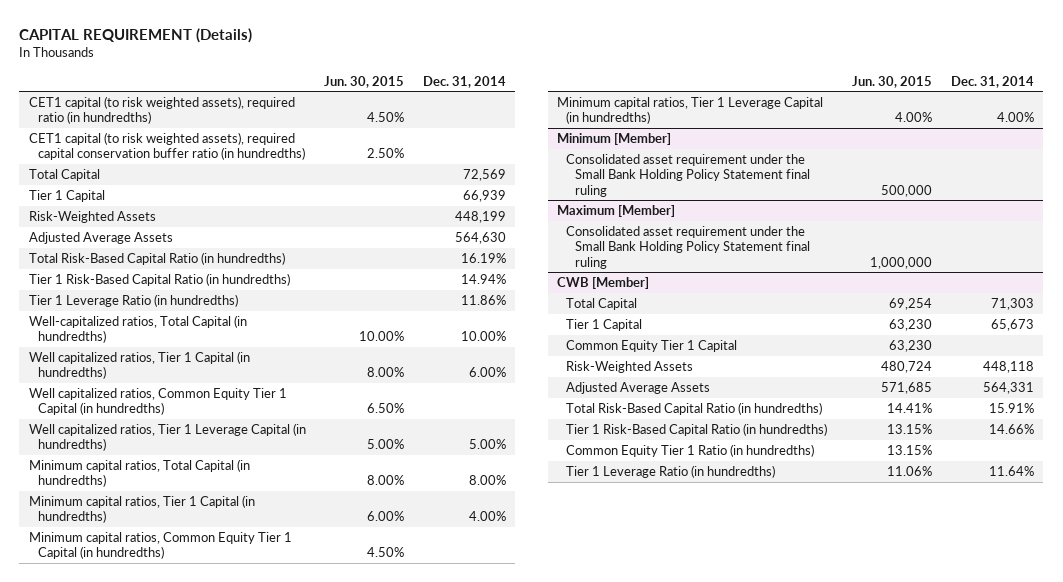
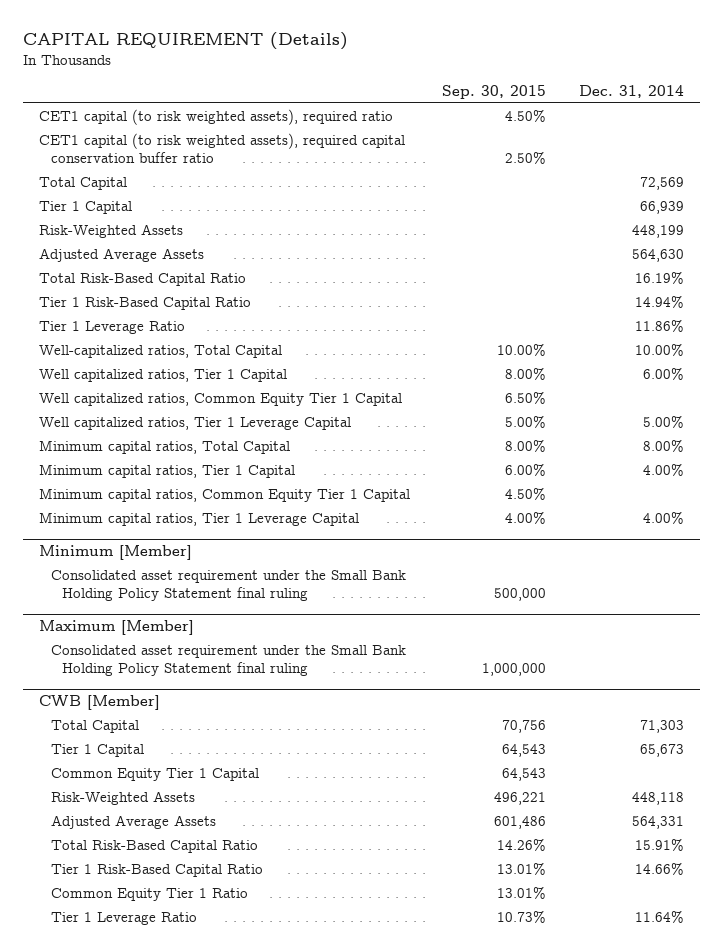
[324,75,405,88] Jun. 30, 2015 -> none
none -> [442,84,547,99] Sep. 30, 2015
[28,96,295,125] CET1 capital (to risk weighted assets), required ratio (in hundredths) -> [38,108,393,125] CET1 capital (to risk weighted assets), required ratio
[28,132,306,161] CET1 capital (to risk weighted assets), required capital conservation buffer ratio (in hundredths) -> [38,132,405,163] CET1 capital (to risk weighted assets), required capital conservation buffer ratio
[28,252,285,266] Total Risk-Based Capital Ratio (in hundredths) -> [38,272,246,286] Total Risk-Based Capital Ratio
[28,273,290,287] Tier 1 Risk-Based Capital Ratio (in hundredths) -> [38,296,251,310] Tier 1 Risk-Based Capital Ratio
[28,294,238,308] Tier 1 Leverage Ratio (in hundredths) -> [38,320,185,334] Tier 1 Leverage Ratio
[28,315,247,344] Well-capitalized ratios, Total Capital (in hundredths) -> [38,344,282,358] Well-capitalized ratios, Total Capital
[28,351,250,380] Well capitalized ratios, Tier 1 Capital (in hundredths) -> [38,368,287,382] Well capitalized ratios, Tier 1 Capital
[28,388,287,416] Well capitalized ratios, Common Equity Tier 1 Capital (in hundredths) -> [38,392,402,406] Well capitalized ratios, Common Equity Tier 1 Capital
[28,423,306,452] Well capitalized ratios, Tier 1 Leverage Capital (in hundredths) -> [38,416,351,430] Well capitalized ratios, Tier 1 Leverage Capital
[28,459,250,488] Minimum capital ratios, Total Capital (in hundredths) -> [38,439,290,454] Minimum capital ratios, Total Capital
[28,495,255,524] Minimum capital ratios, Tier 1 Capital (in hundredths) -> [38,463,295,478] Minimum capital ratios, Tier 1 Capital
[28,532,292,560] Minimum capital ratios, Common Equity Tier 1 Capital (in hundredths) -> [38,487,410,502] Minimum capital ratios, Common Equity Tier 1 Capital
[556,97,823,125] Minimum capital ratios, Tier 1 Leverage Capital (in hundredths) -> [38,511,359,526] Minimum capital ratios, Tier 1 Leverage Capital
[566,402,823,416] Total Risk-Based Capital Ratio (in hundredths) -> [50,839,258,853] Total Risk-Based Capital Ratio
[566,423,828,437] Tier 1 Risk-Based Capital Ratio (in hundredths) -> [50,863,263,877] Tier 1 Risk-Based Capital Ratio
[566,444,815,458] Common Equity Tier 1 Ratio (in hundredths) -> [50,887,248,901] Common Equity Tier 1 Ratio
[566,465,776,479] Tier 1 Leverage Ratio (in hundredths) -> [50,911,197,925] Tier 1 Leverage Ratio

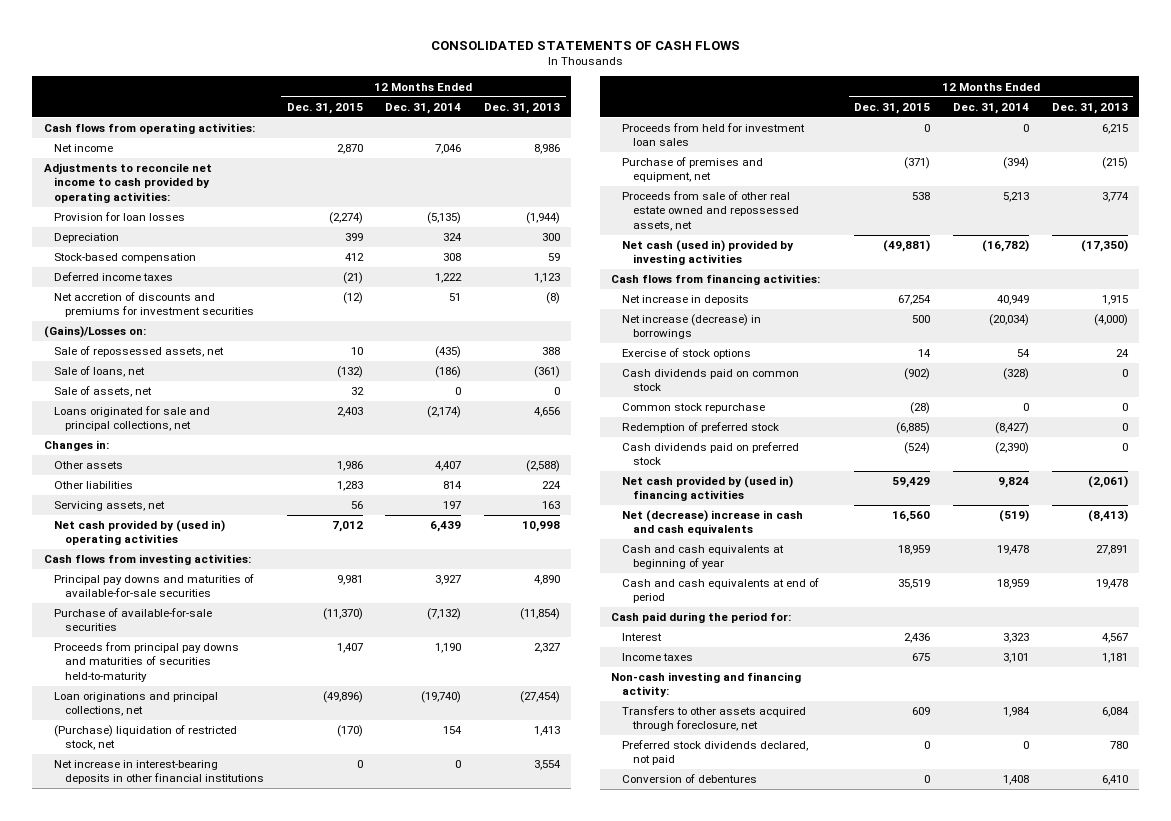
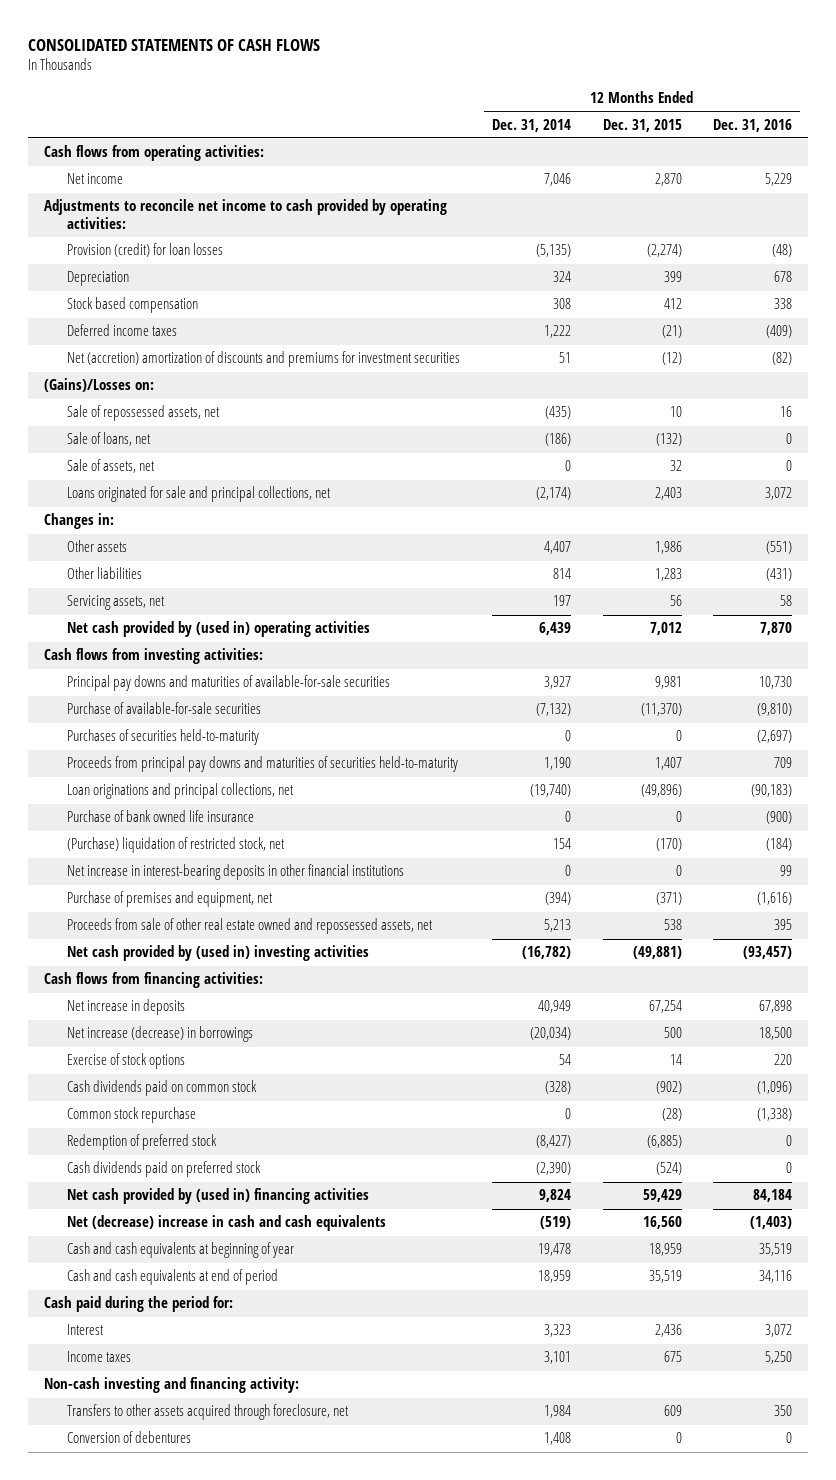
[484,102,561,114] Dec. 31, 2013 -> none
none -> [713,118,793,132] Dec. 31, 2016
[54,212,186,222] Provision for loan losses -> [67,243,224,258] Provision (credit) for loan losses
[54,253,197,264] Stock-based compensation -> [67,297,199,314] Stock based compensation
[54,292,255,318] Net accretion of discounts and premiums for investment securities -> [67,351,461,368] Net (accretion) amortization of discounts and premiums for investment securities
none -> [67,729,260,746] Purchases of securities held-to-maturity
none -> [67,810,255,823] Purchase of bank owned life insurance
[621,123,805,147] Proceeds from held for investment loan sales -> none
[621,240,794,266] Net cash (used in) provided by investing activities -> [67,945,370,962] Net cash provided by (used in) investing activities
[621,740,808,766] Preferred stock dividends declared, not paid -> none

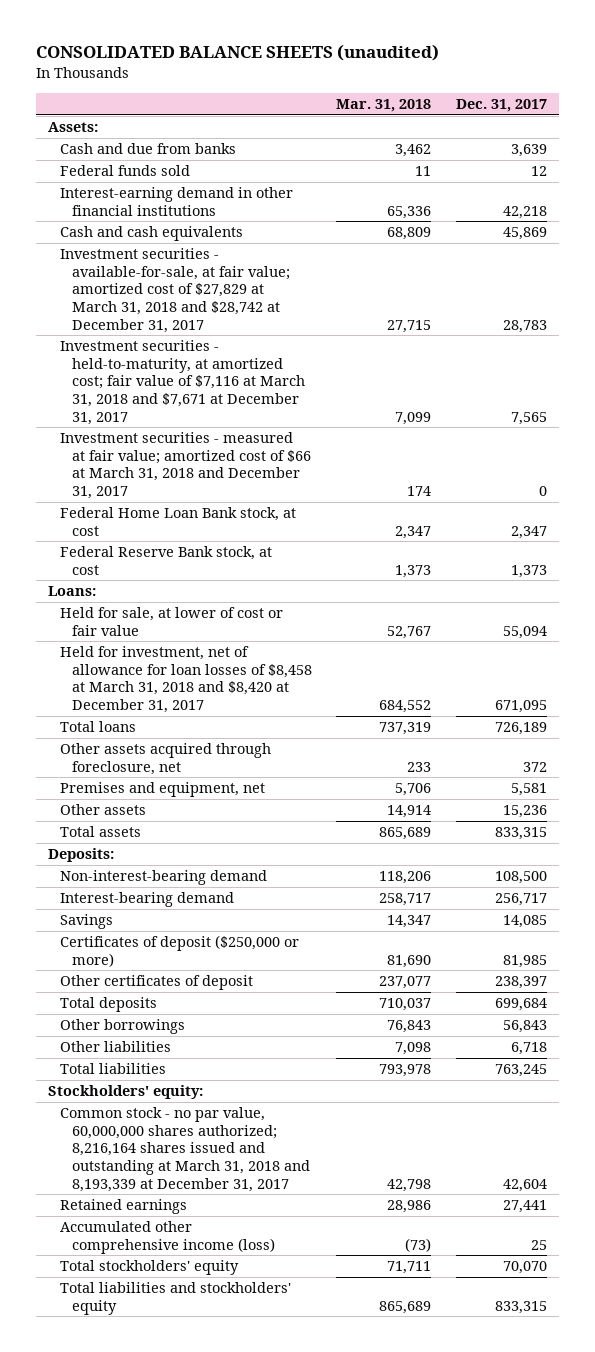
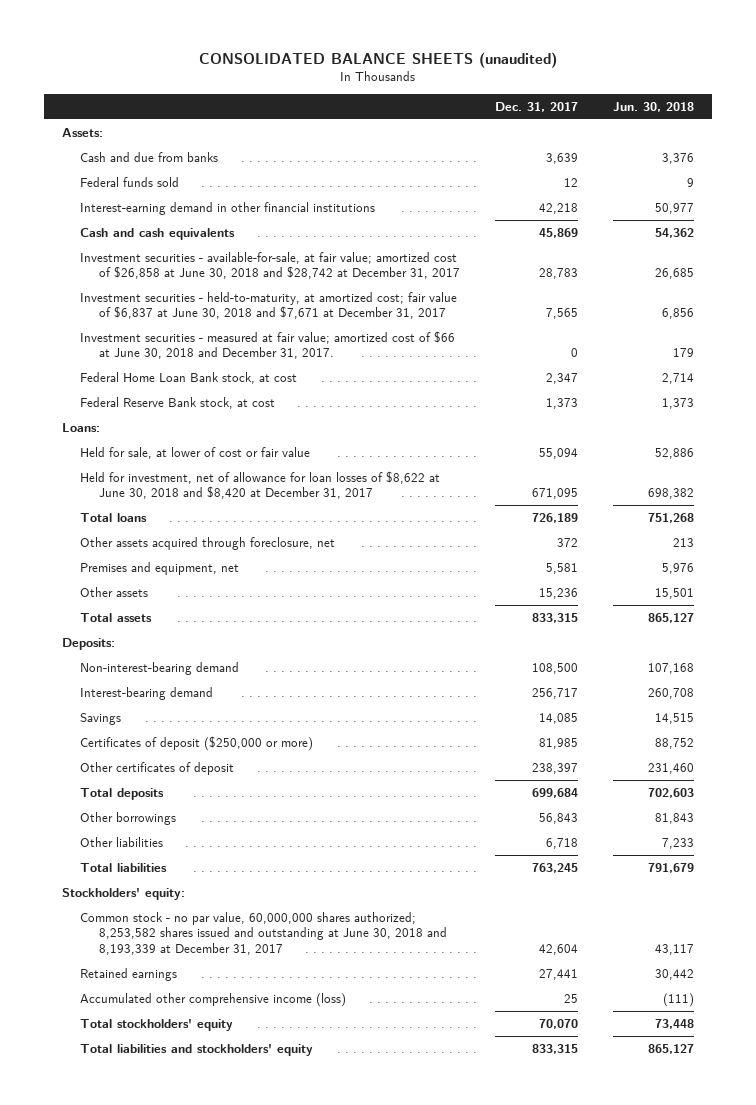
[336,99,432,113] Mar. 31, 2018 -> none
none -> [613,101,695,112] Jun. 30, 2018
[59,248,290,333] Investment securities - available-for-sale, at fair value; amortized cost of $27,829 at March 31, 2018 and $28,742 at December 31, 2017 -> [80,251,460,280] Investment securities - available-for-sale, at fair value; amortized cost of $26,858 at June 30, 2018 and $28,742 at December 31, 2017
[59,340,305,425] Investment securities - held-to-maturity, at amortized cost; fair value of $7,116 at March 31, 2018 and $7,671 at December 31, 2017 -> [80,291,458,320] Investment securities - held-to-maturity, at amortized cost; fair value of $6,837 at June 30, 2018 and $7,671 at December 31, 2017
[59,432,311,500] Investment securities - measured at fair value; amortized cost of $66 at March 31, 2018 and December 31, 2017 -> [80,330,456,360] Investment securities - measured at fair value; amortized cost of $66 at June 30, 2018 and December 31, 2017.
[59,646,312,714] Held for investment, net of allowance for loan losses of $8,458 at March 31, 2018 and $8,420 at December 31, 2017 -> [80,470,441,500] Held for investment, net of allowance for loan losses of $8,622 at June 30, 2018 and $8,420 at December 31, 2017
[59,1107,310,1192] Common stock - no par value, 60,000,000 shares authorized; 8,216,164 shares issued and outstanding at March 31, 2018 and 8,193,339 at December 31, 2017 -> [80,911,447,955] Common stock - no par value, 60,000,000 shares authorized; 8,253,582 shares issued and outstanding at June 30, 2018 and 8,193,339 at December 31, 2017

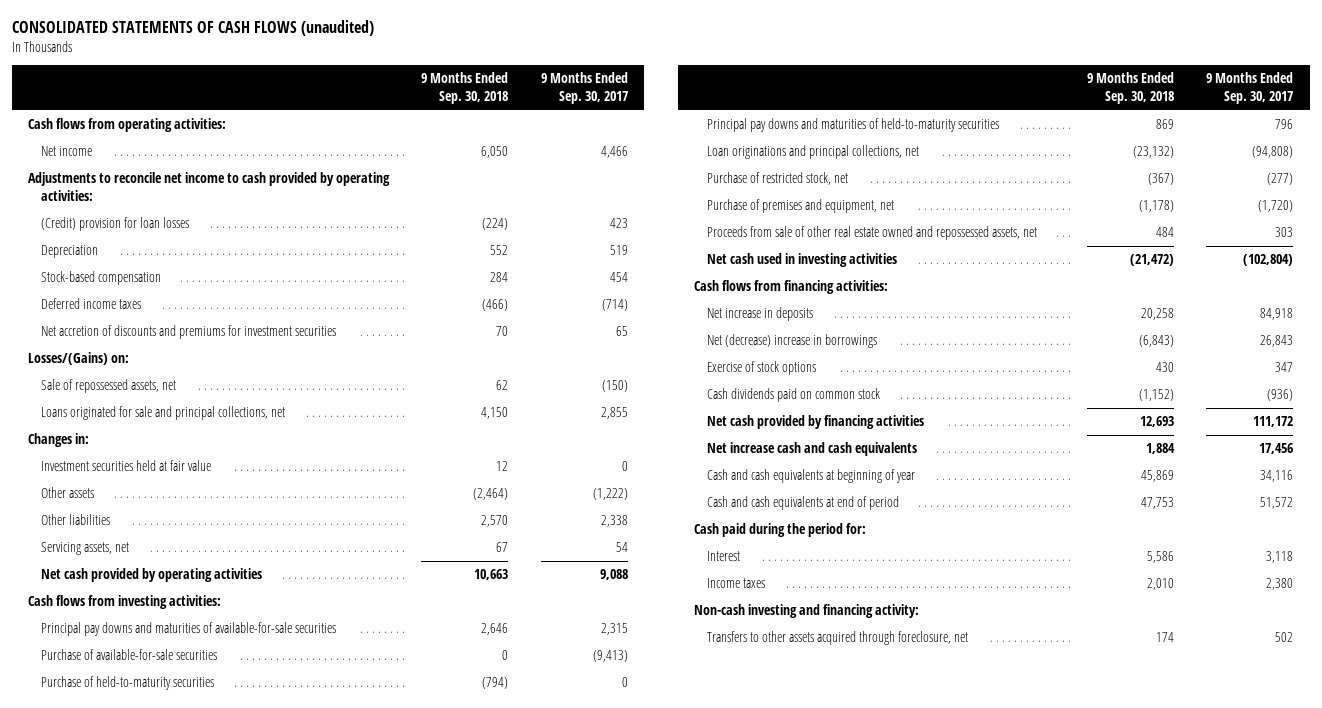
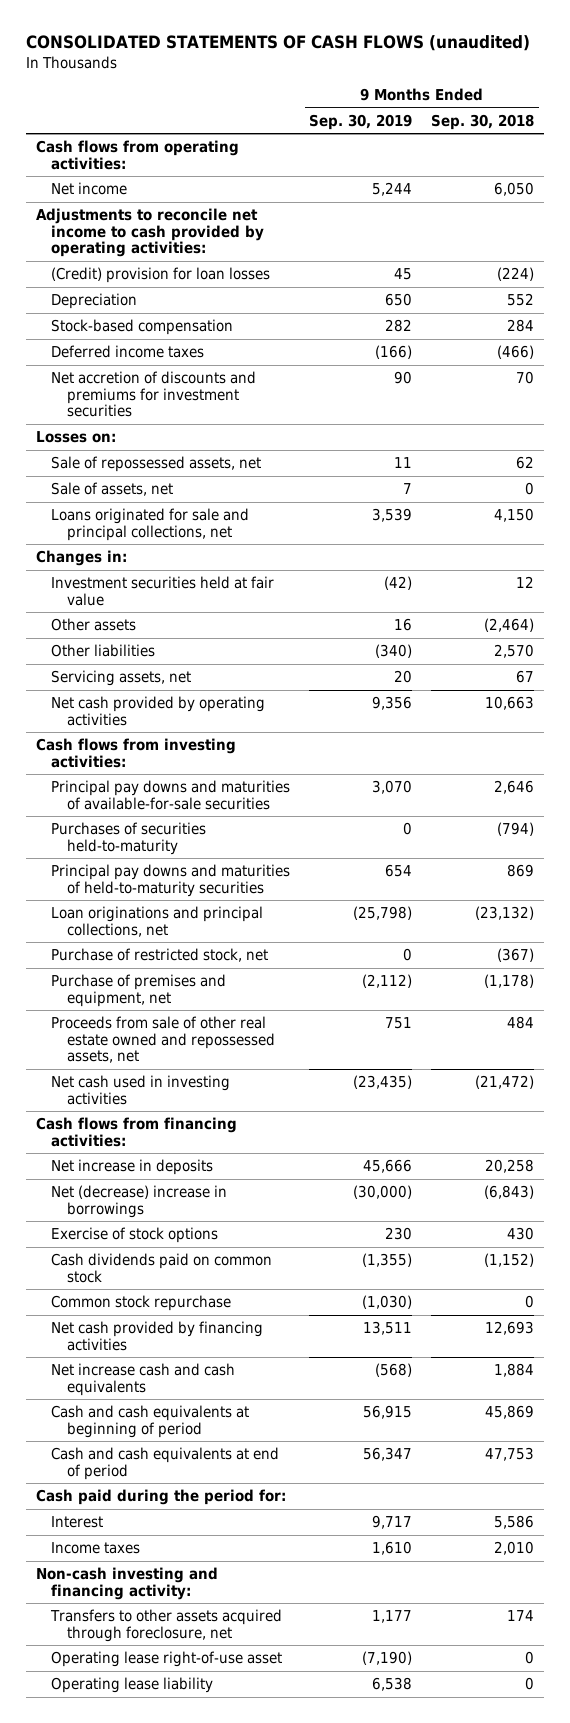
[540,72,628,105] 9 Months Ended Sep. 30, 2017 -> none
none -> [309,113,413,130] Sep. 30, 2019
[28,352,130,366] Losses/(Gains) on: -> [35,431,116,444] Losses on:
none -> [51,482,174,497] Sale of assets, net
[41,649,218,661] Purchase of available-for-sale securities -> none
[41,676,215,691] Purchase of held-to-maturity securities -> [51,822,207,855] Purchases of securities held-to-maturity
none -> [51,1295,232,1312] Common stock repurchase
[706,469,915,484] Cash and cash equivalents at beginning of year -> [51,1405,250,1438] Cash and cash equivalents at beginning of period
none -> [51,1651,283,1668] Operating lease right-of-use asset
none -> [51,1677,214,1694] Operating lease liability

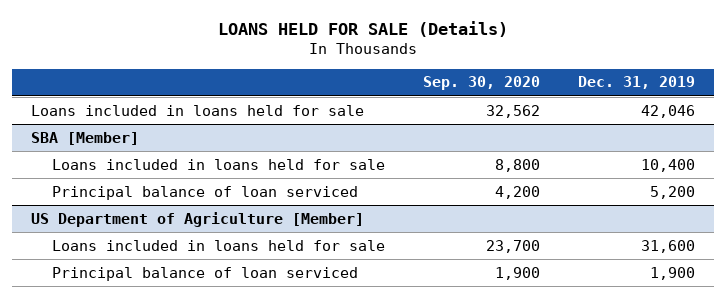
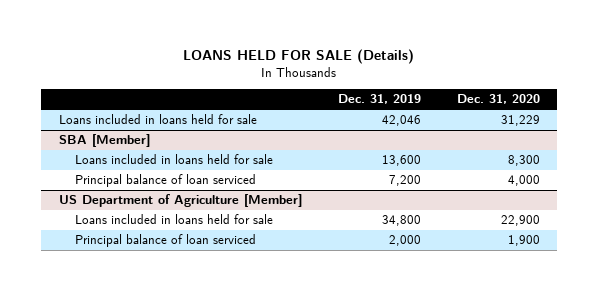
[423,76,541,91] Sep. 30, 2020 -> none
none -> [456,94,540,105] Dec. 31, 2020
[641,158,696,172] 10,400 -> [381,155,421,167] 13,600
[650,185,696,199] 5,200 -> [388,175,421,187] 7,200
[641,239,696,253] 31,600 -> [381,215,421,227] 34,800
[650,266,696,280] 1,900 -> [388,235,421,247] 2,000

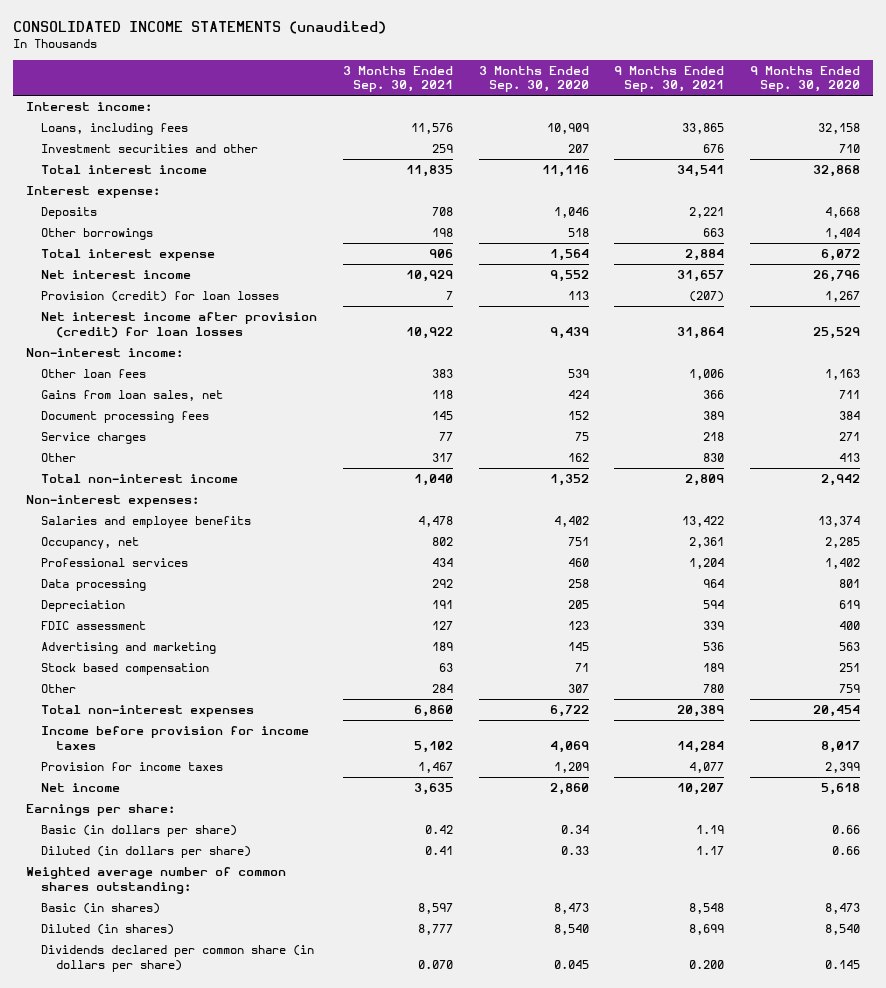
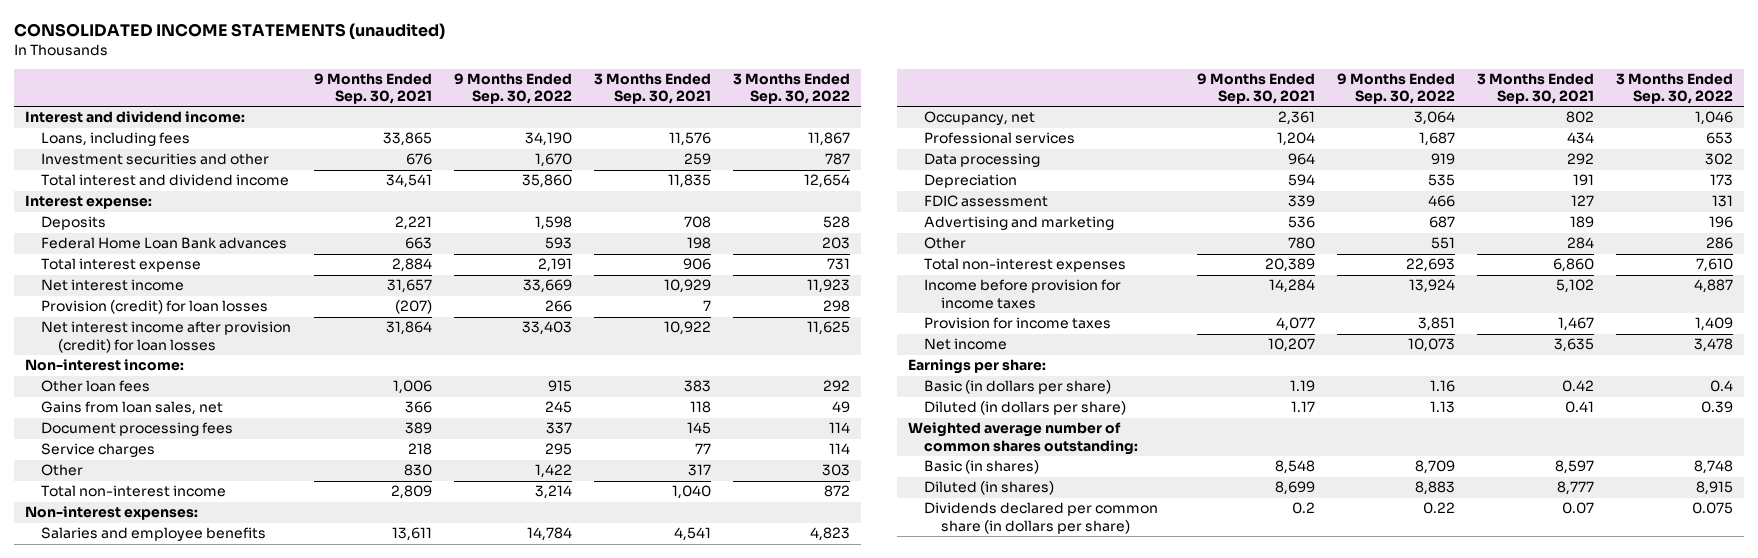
[478,65,589,93] 3 Months Ended Sep. 30, 2020 -> none
[750,65,861,93] 9 Months Ended Sep. 30, 2020 -> none
none -> [453,73,572,105] 9 Months Ended Sep. 30, 2022
none -> [733,73,851,105] 3 Months Ended Sep. 30, 2022
[26,102,153,112] Interest income: -> [24,111,245,124] Interest and dividend income:
[40,165,207,175] Total interest income -> [41,174,290,187] Total interest and dividend income
[40,228,153,241] Other borrowings -> [41,237,288,250] Federal Home Loan Bank advances
[417,516,453,528] 4,478 -> [673,527,711,542] 4,541
[682,516,725,528] 13,422 -> [391,527,432,542] 13,611
[40,663,209,676] Stock based compensation -> none
[417,959,453,969] 0.070 -> [1561,502,1594,515] 0.07
[689,959,725,969] 0.200 -> [1291,502,1315,515] 0.2

